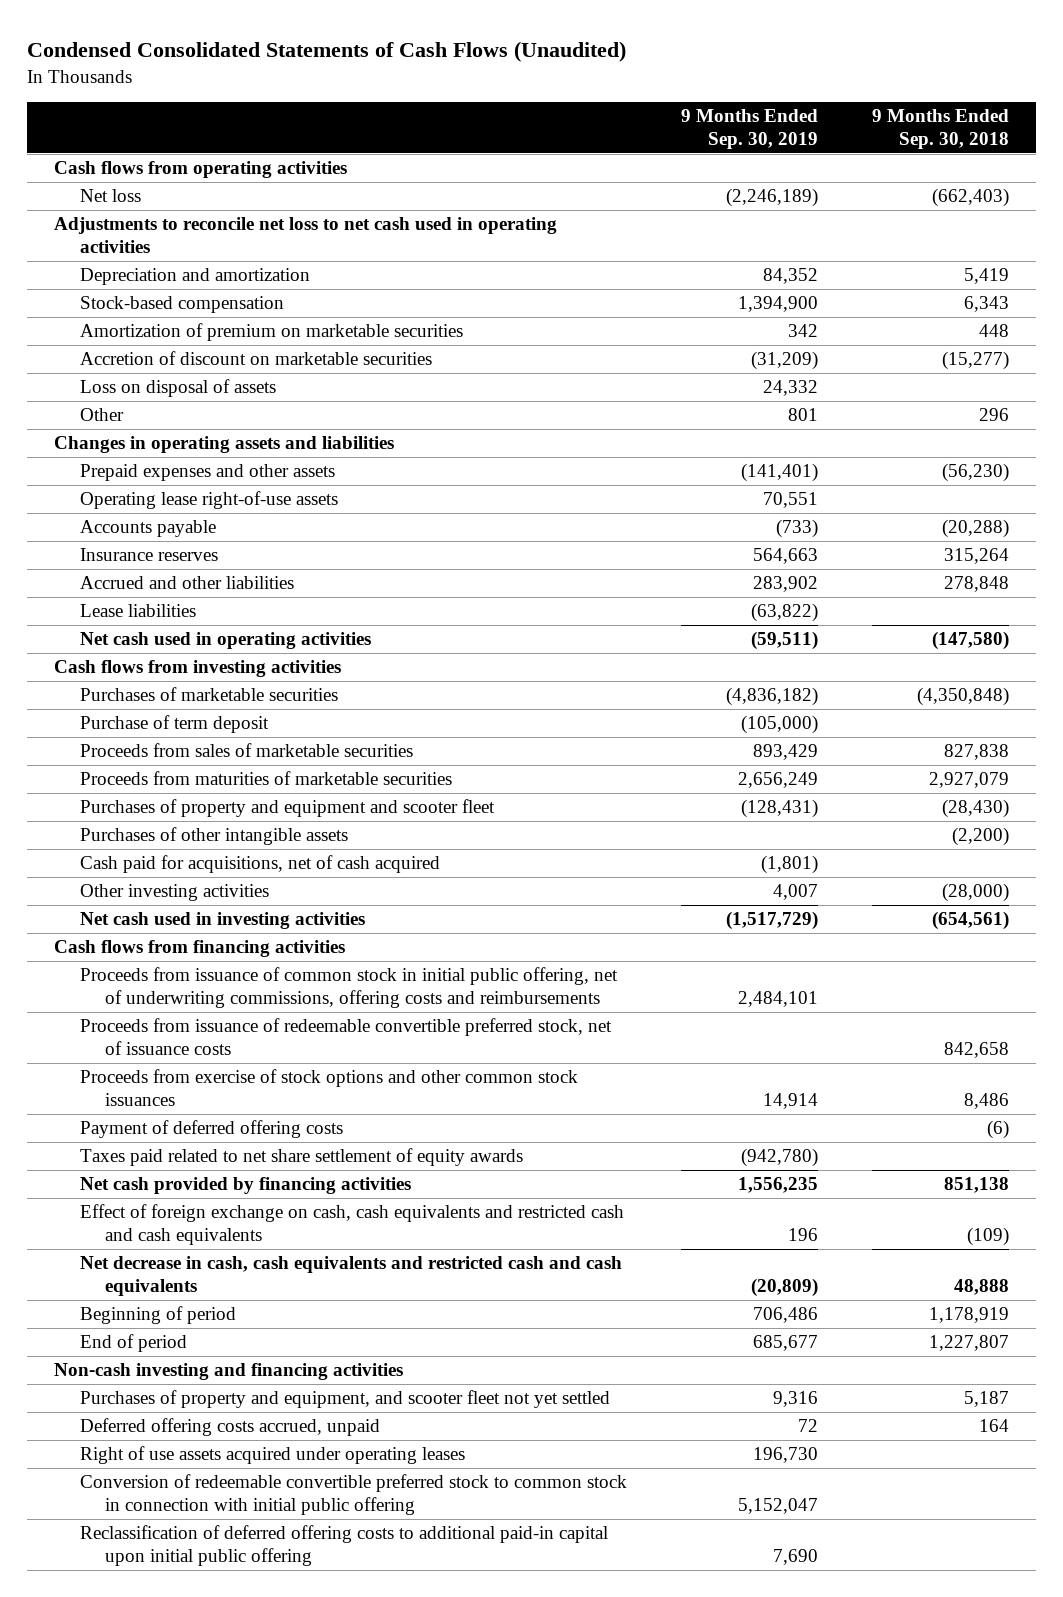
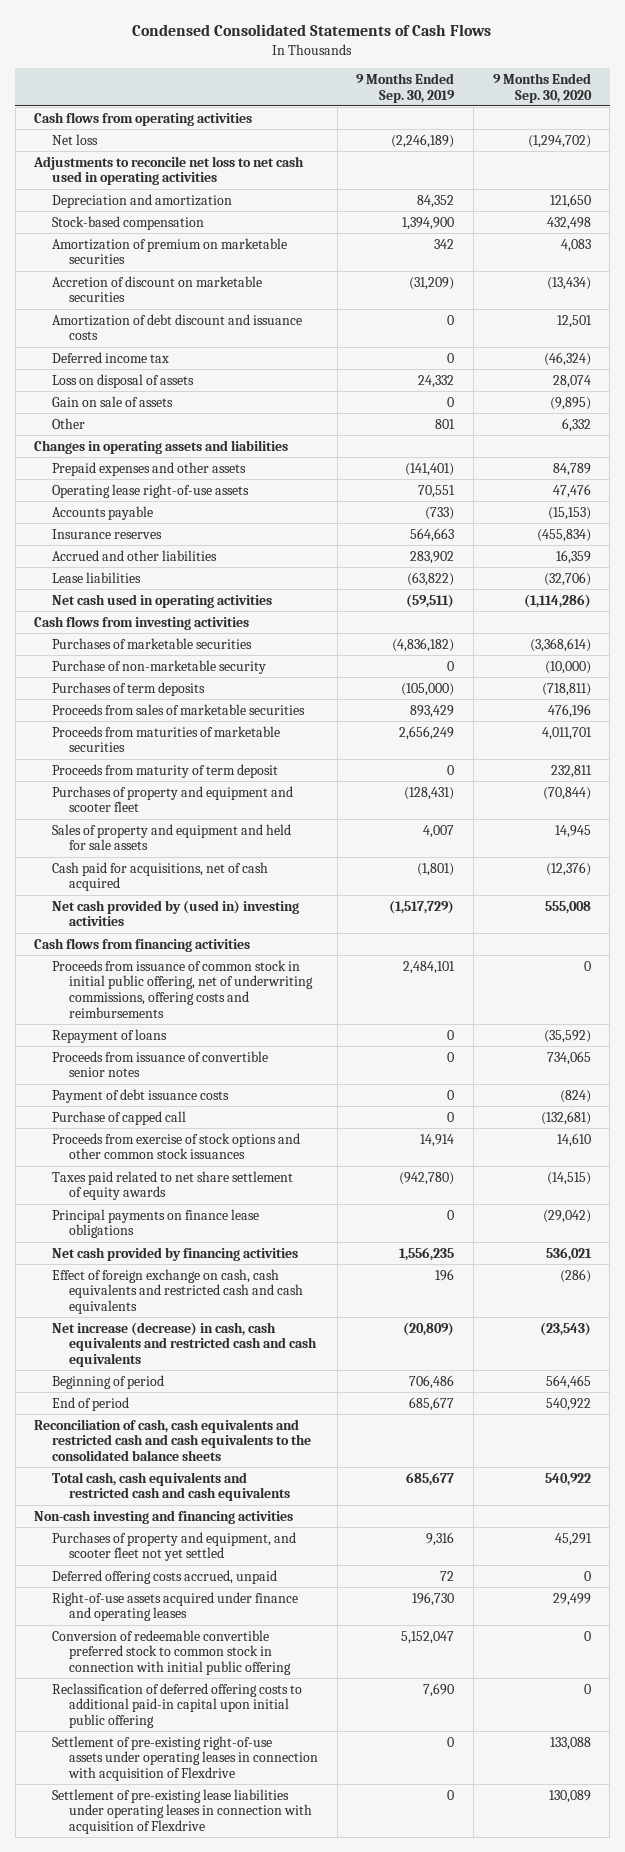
[27,40,627,62] Condensed Consolidated Statements of Cash Flows (Unaudited) -> [132,24,492,37] Condensed Consolidated Statements of Cash Flows
[871,109,1009,149] 9 Months Ended Sep. 30, 2018 -> none
none -> [492,72,592,103] 9 Months Ended Sep. 30, 2020
none -> [51,313,302,341] Amortization of debt discount and issuance costs
none -> [51,351,169,363] Deferred income tax
none -> [51,395,173,407] Gain on sale of assets
none -> [51,659,266,674] Purchase of non-marketable security
[79,715,269,734] Purchase of term deposit -> [51,681,205,696] Purchases of term deposits
none -> [51,763,278,778] Proceeds from maturity of term deposit
[79,827,348,846] Purchases of other intangible assets -> none
none -> [51,823,291,851] Sales of property and equipment and held for sale assets
[79,884,269,902] Other investing activities -> none
[79,912,365,930] Net cash used in investing activities -> [51,899,299,927] Net cash provided by (used in) investing activities
[79,1018,612,1056] Proceeds from issuance of redeemable convertible preferred stock, net of issuance costs -> none
none -> [51,1028,167,1043] Repayment of loans
none -> [51,1050,268,1078] Proceeds from issuance of convertible senior notes
none -> [51,1088,229,1103] Payment of debt issuance costs
none -> [51,1110,186,1125] Purchase of capped call
[79,1120,343,1139] Payment of deferred offering costs -> none
none -> [51,1208,259,1239] Principal payments on finance lease obligations
[79,1256,622,1297] Net decrease in cash, cash equivalents and restricted cash and cash equivalents -> [51,1321,317,1368] Net increase (decrease) in cash, cash equivalents and restricted cash and cash equivalents
none -> [34,1418,311,1462] Reconciliation of cash, cash equivalents and restricted cash and cash equivalents to the consolidated balance sheets
none -> [51,1471,290,1502] Total cash, cash equivalents and restricted cash and cash equivalents
[79,1446,465,1465] Right of use assets acquired under operating leases -> [51,1591,298,1622] Right-of-use assets acquired under finance and operating leases
none -> [51,1735,318,1782] Settlement of pre-existing right-of-use assets under operating leases in connection with acquisition of Flexdrive
none -> [51,1788,312,1835] Settlement of pre-existing lease liabilities under operating leases in connection with acquisition of Flexdrive

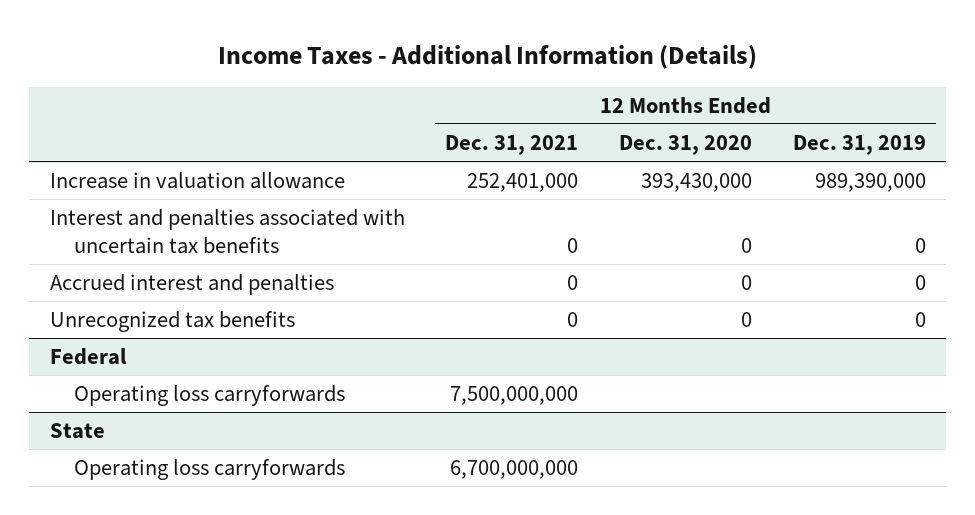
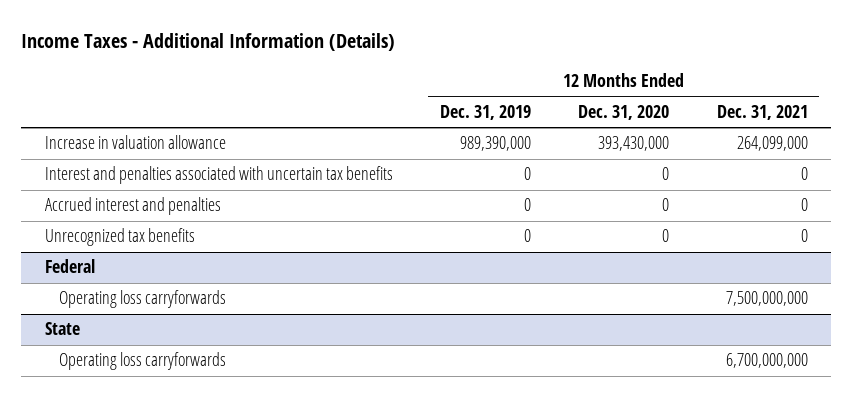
[467,173,579,193] 252,401,000 -> [736,136,808,152] 264,099,000

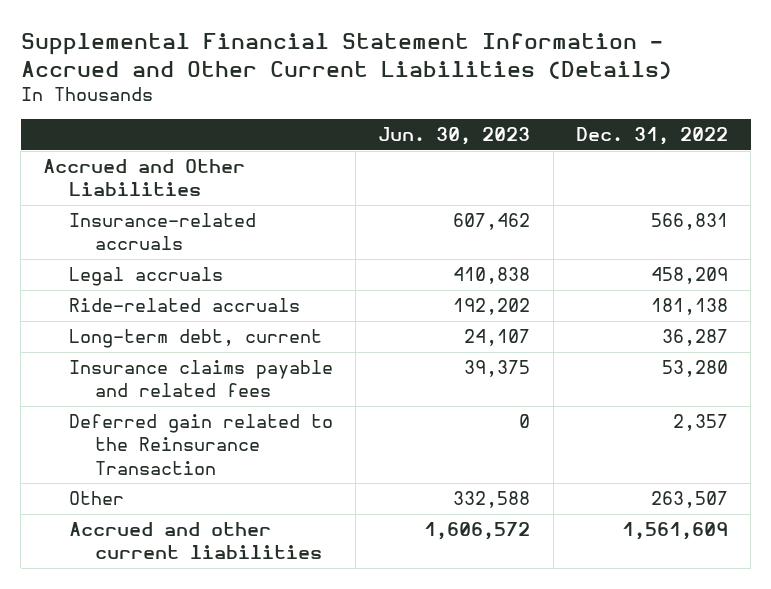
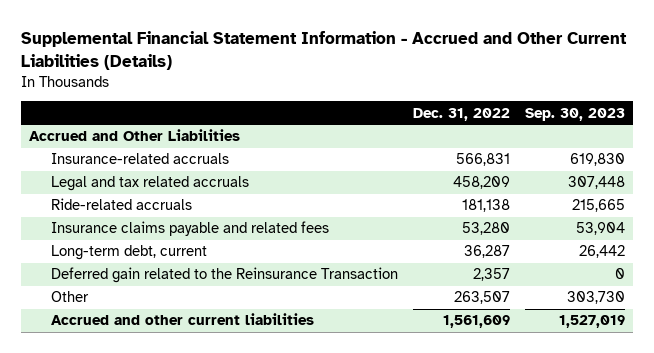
[378,127,531,146] Jun. 30, 2023 -> none
none -> [525,107,626,121] Sep. 30, 2023
[69,267,224,287] Legal accruals -> [51,176,250,192] Legal and tax related accruals
[69,329,323,349] Long-term debt, current -> [51,245,208,261] Long-term debt, current

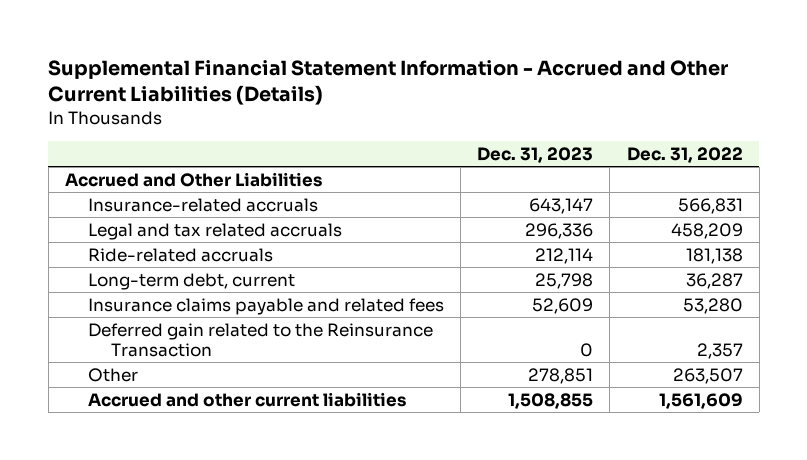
[525,107,626,121] Sep. 30, 2023 -> none
none -> [477,146,594,163] Dec. 31, 2023
[51,221,330,237] Insurance claims payable and related fees -> [88,297,445,315] Insurance claims payable and related fees

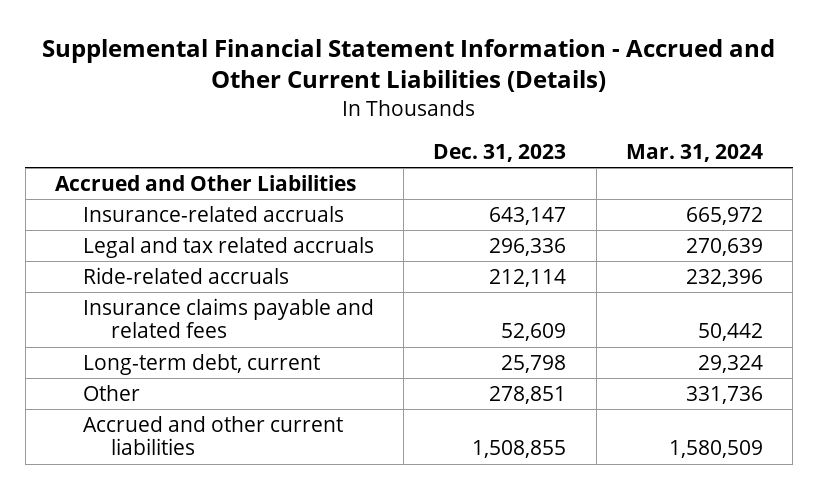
[626,146,743,163] Dec. 31, 2022 -> none
none -> [625,143,763,162] Mar. 31, 2024
[88,322,434,357] Deferred gain related to the Reinsurance Transaction -> none
[88,272,296,290] Long-term debt, current -> [82,353,320,375] Long-term debt, current

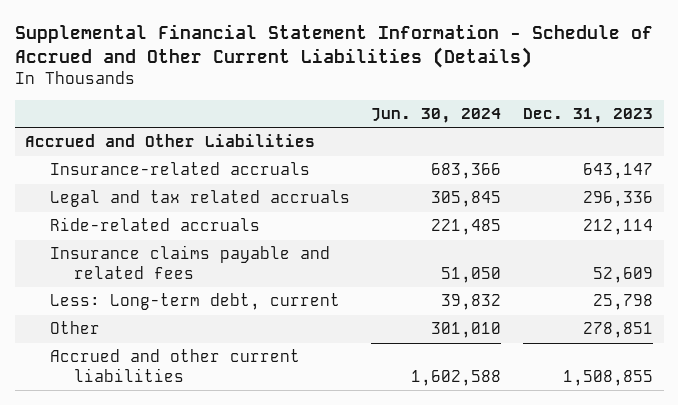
[41,38,775,93] Supplemental Financial Statement Information - Accrued and Other Current Liabilities (Details) -> [14,23,653,69] Supplemental Financial Statement Information - Schedule of Accrued and Other Current Liabilities (Details)
[625,143,763,162] Mar. 31, 2024 -> none
none -> [371,108,502,124] Jun. 30, 2024
[82,353,320,375] Long-term debt, current -> [49,293,340,311] Less: Long-term debt, current

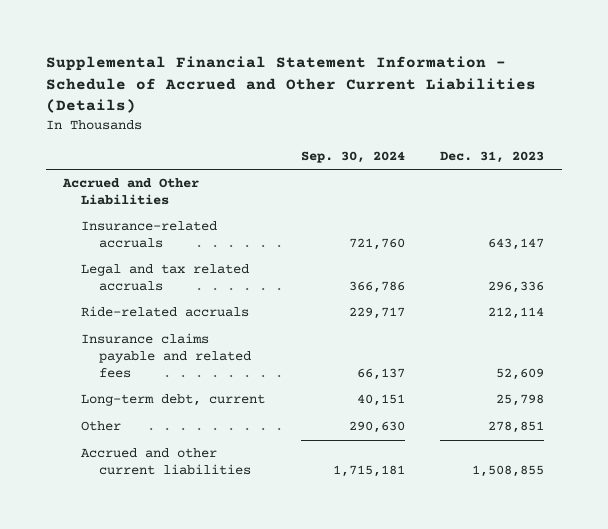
[371,108,502,124] Jun. 30, 2024 -> none
none -> [300,150,405,163] Sep. 30, 2024
[49,293,340,311] Less: Long-term debt, current -> [81,394,266,407] Long-term debt, current

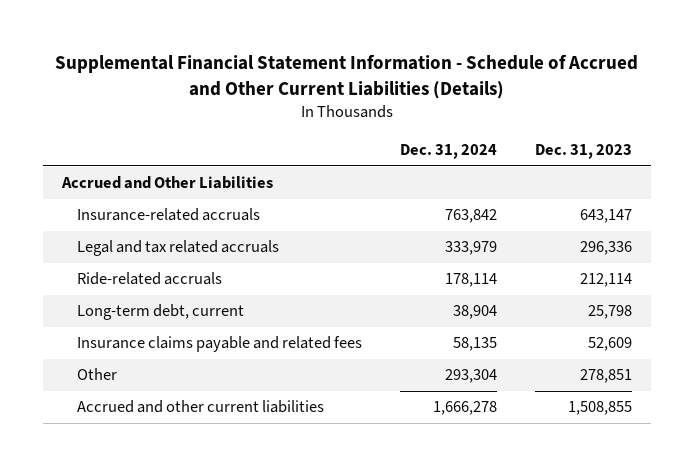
[300,150,405,163] Sep. 30, 2024 -> none
none -> [399,144,497,160] Dec. 31, 2024
[81,333,252,378] Insurance claims payable and related fees -> [76,336,362,353] Insurance claims payable and related fees

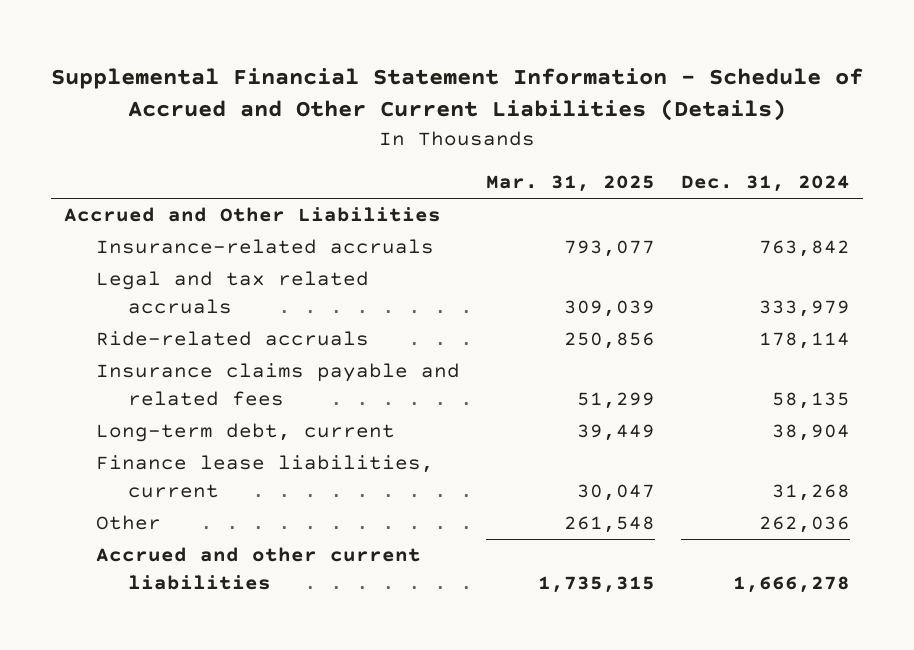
[534,144,632,160] Dec. 31, 2023 -> none
none -> [486,175,656,193] Mar. 31, 2025
[76,304,244,321] Long-term debt, current -> [96,423,396,443] Long-term debt, current
none -> [96,455,435,498] Finance lease liabilities, current
[444,369,497,384] 293,304 -> [758,516,850,534] 262,036

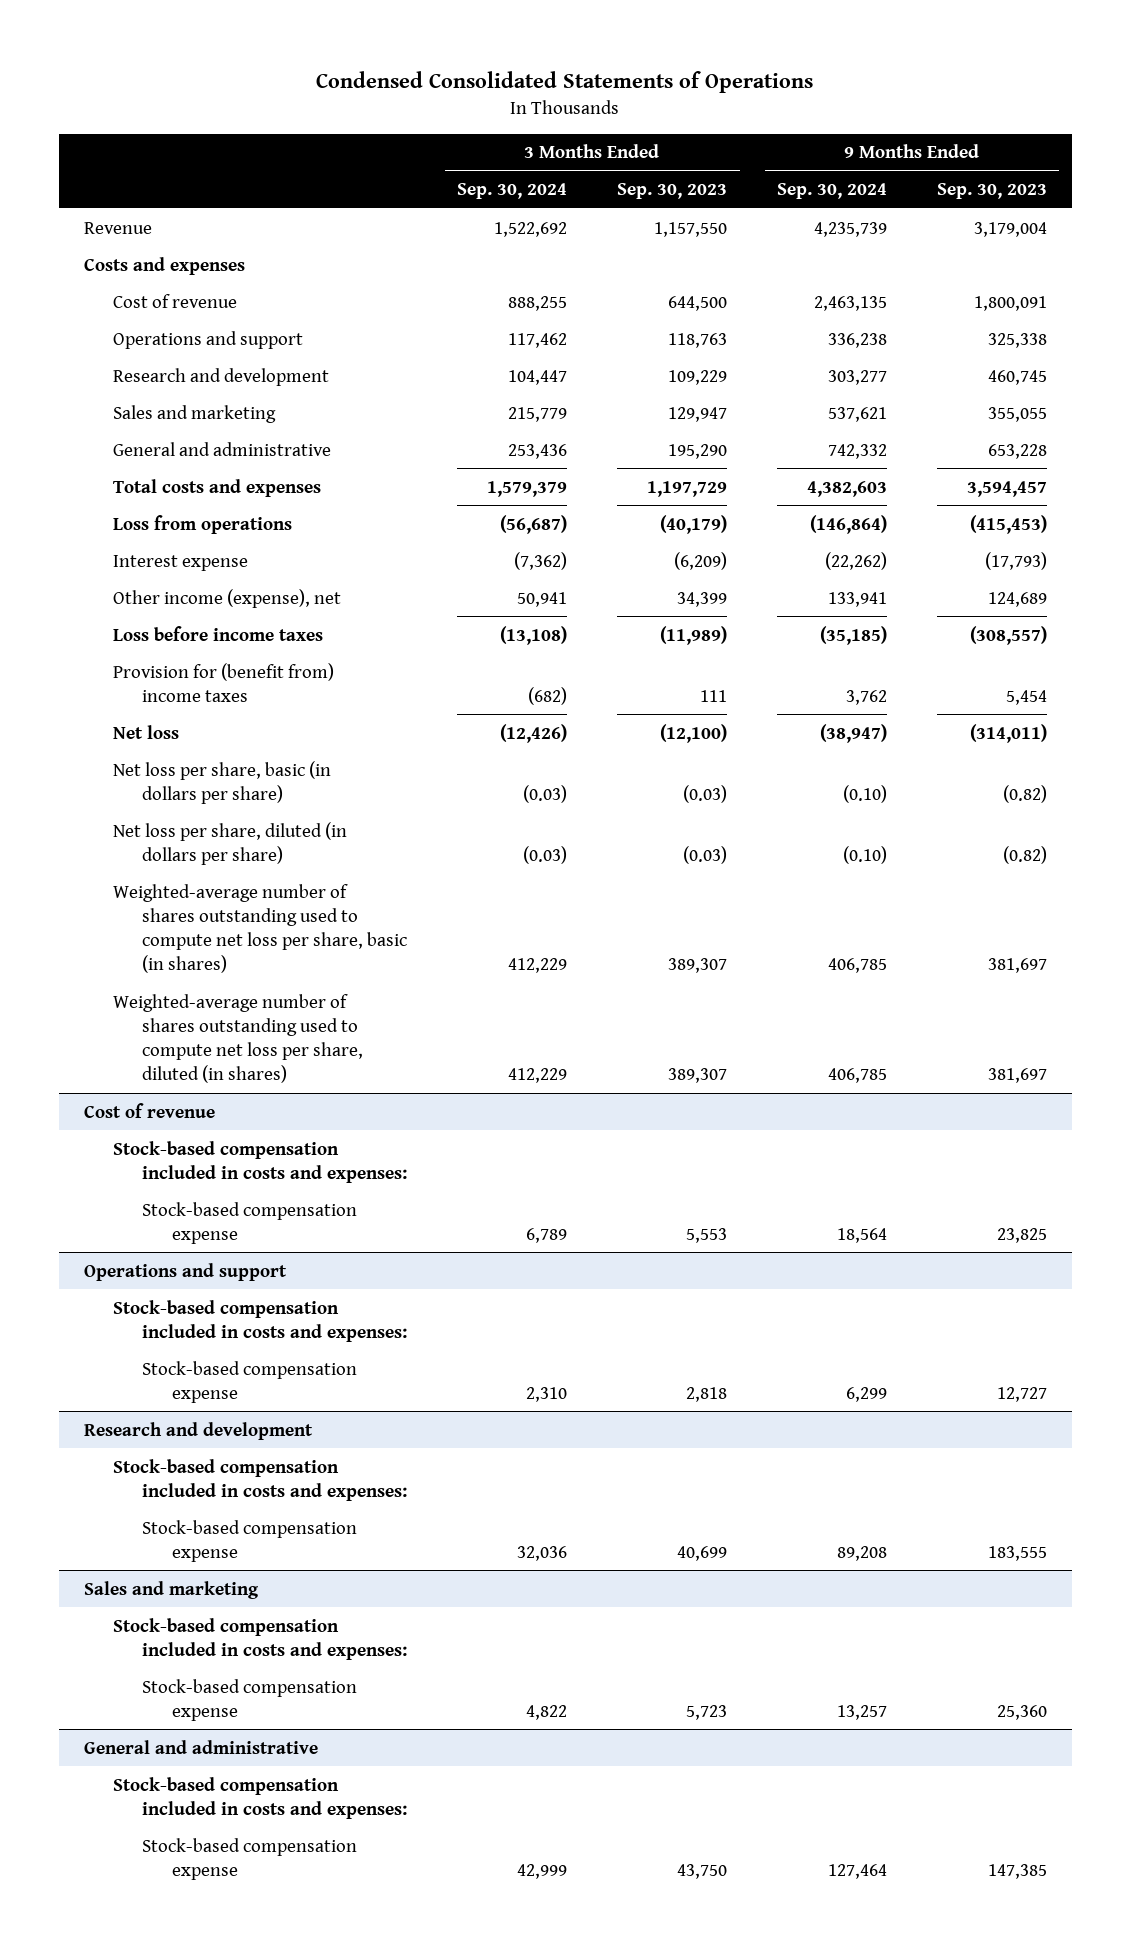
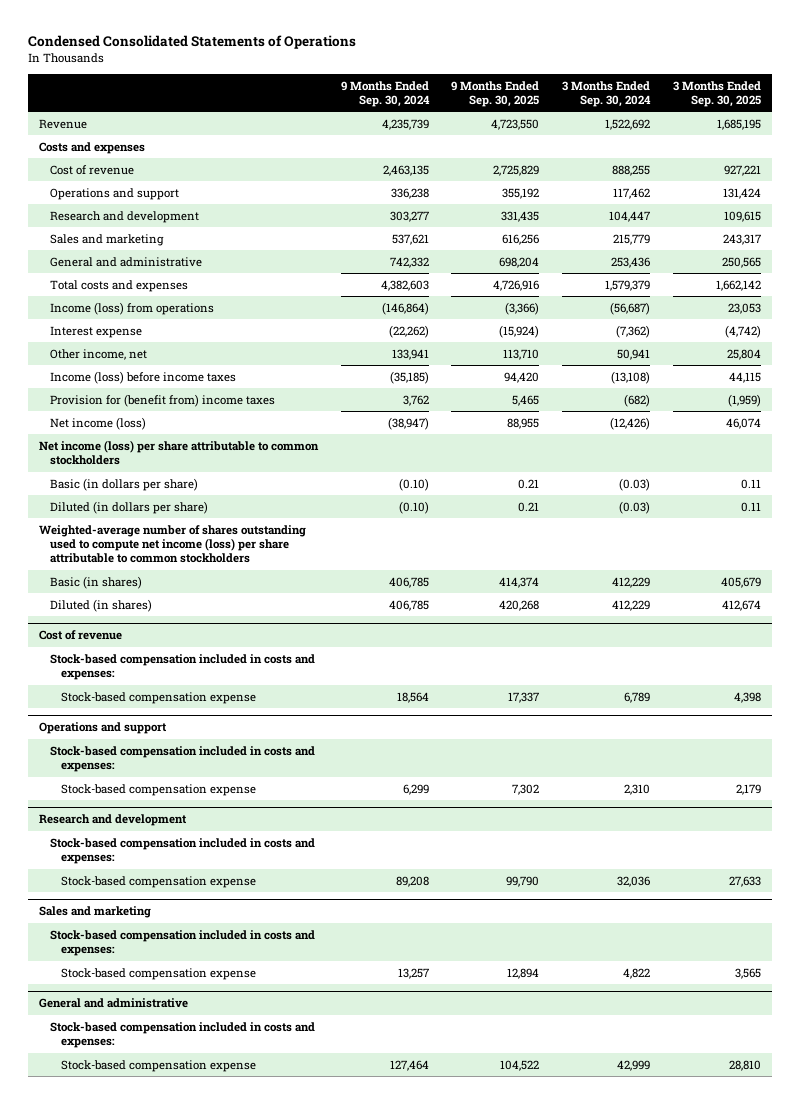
[617,183,728,200] Sep. 30, 2023 -> none
[936,183,1047,200] Sep. 30, 2023 -> none
none -> [451,80,540,107] 9 Months Ended Sep. 30, 2025
none -> [672,80,761,107] 3 Months Ended Sep. 30, 2025
[112,514,292,534] Loss from operations -> [49,301,214,315] Income (loss) from operations
[112,588,341,608] Other income (expense), net -> [49,348,147,360] Other income, net
[112,625,323,641] Loss before income taxes -> [49,370,236,384] Income (loss) before income taxes
[112,724,179,739] Net loss -> [49,416,146,430] Net income (loss)
none -> [39,439,320,466] Net income (loss) per share attributable to common stockholders
[112,760,331,804] Net loss per share, basic (in dollars per share) -> [49,477,198,491] Basic (in dollars per share)
[112,821,347,865] Net loss per share, diluted (in dollars per share) -> [49,500,208,514] Diluted (in dollars per share)
none -> [39,524,307,564] Weighted-average number of shares outstanding used to compute net income (loss) per share attributable to common stockholders
[112,883,408,973] Weighted-average number of shares outstanding used to compute net loss per share, basic (in shares) -> [49,575,142,589] Basic (in shares)
[112,993,364,1083] Weighted-average number of shares outstanding used to compute net loss per share, diluted (in shares) -> [49,598,152,612] Diluted (in shares)

